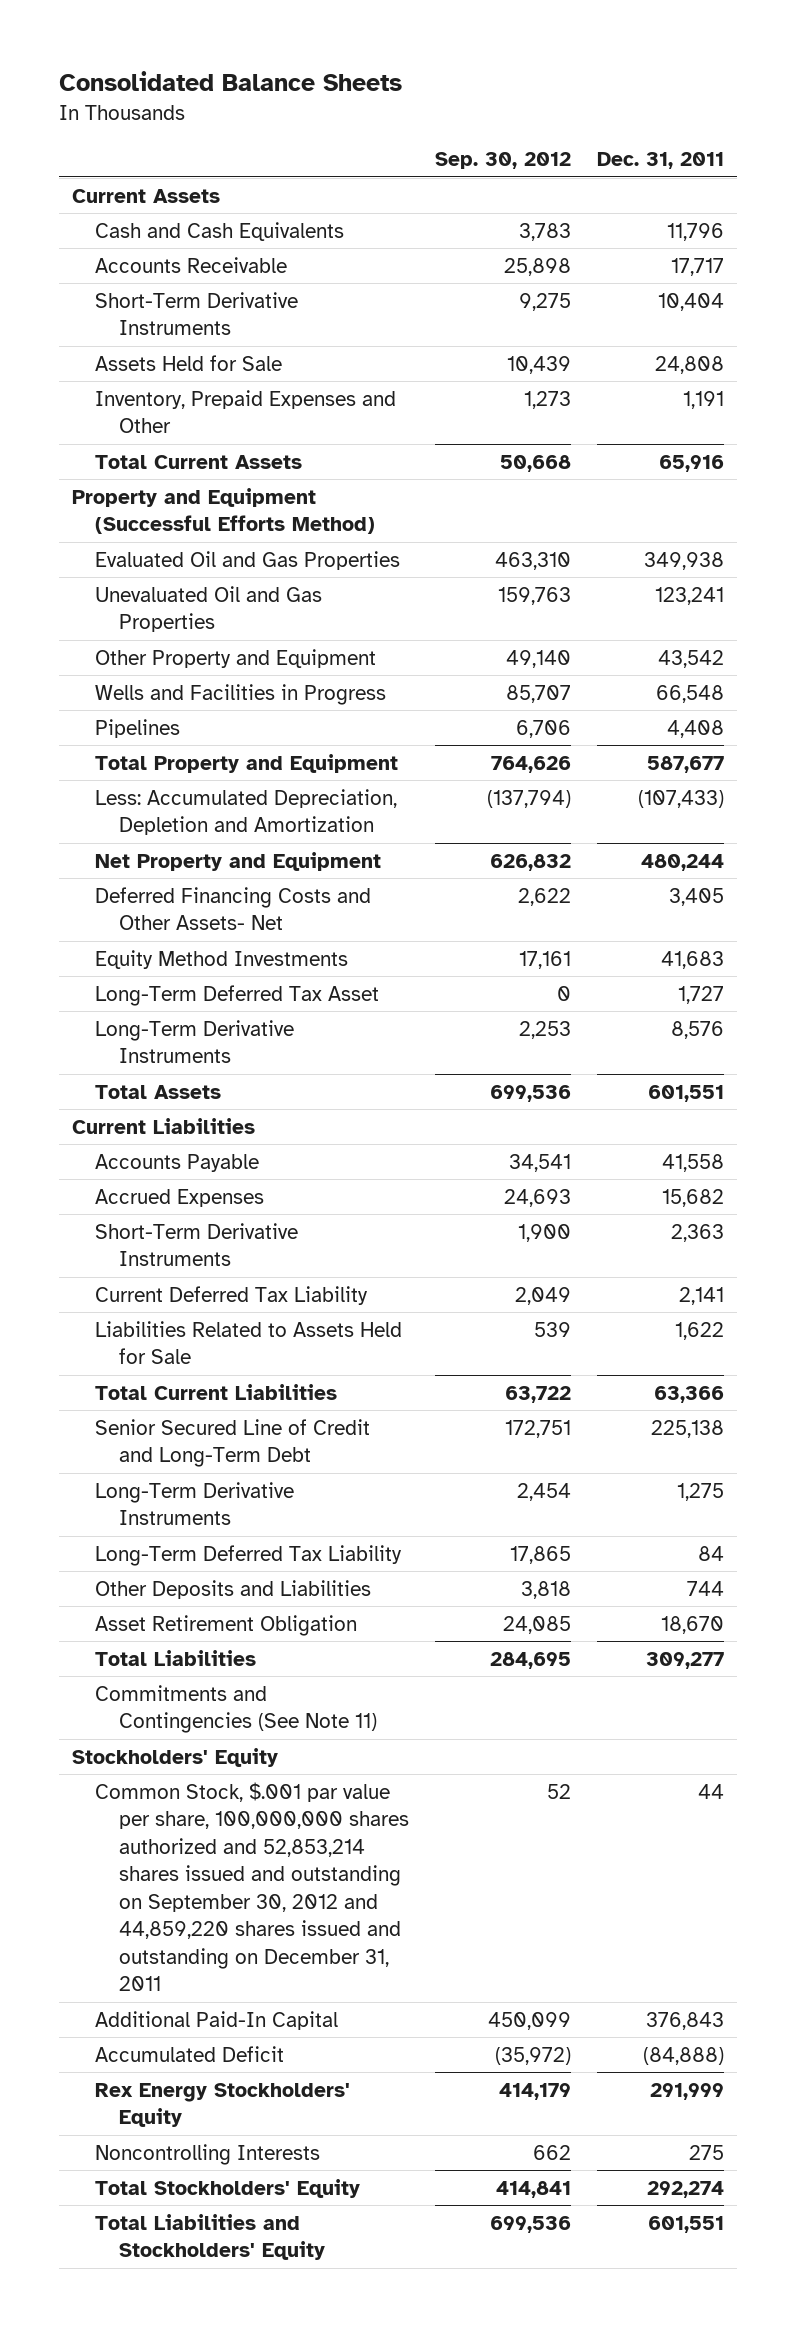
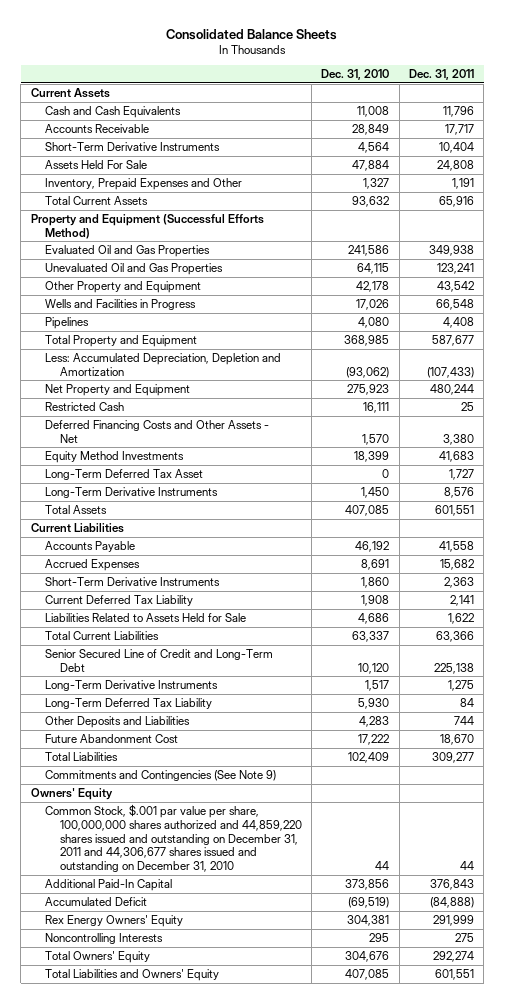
[434,152,571,170] Sep. 30, 2012 -> none
none -> [321,68,390,80] Dec. 31, 2010
[95,354,283,371] Assets Held for Sale -> [45,159,148,169] Assets Held For Sale
none -> [45,401,125,411] Restricted Cash
[95,886,372,931] Deferred Financing Costs and Other Assets- Net -> [45,419,270,443] Deferred Financing Costs and Other Assets - Net
[669,887,725,906] 3,405 -> [443,433,475,445] 3,380
[95,1614,358,1636] Asset Retirement Obligation -> [45,733,179,743] Future Abandonment Cost
[71,1747,278,1767] Stockholders' Equity -> none
[95,1684,377,1734] Commitments and Contingencies (See Note 11) -> [45,769,277,781] Commitments and Contingencies (See Note 9)
none -> [30,787,113,800] Owners' Equity
[95,1781,409,1992] Common Stock, $.001 par value per share, 100,000,000 shares authorized and 52,853,214 shares issued and outstanding on September 30, 2012 and 44,859,220 shares issued and outstanding on December 31, 2011 -> [45,803,302,873] Common Stock, $.001 par value per share, 100,000,000 shares authorized and 44,859,220 shares issued and outstanding on December 31, 2011 and 44,306,677 shares issued and outstanding on December 31, 2010
[95,2082,351,2128] Rex Energy Stockholders' Equity -> [45,914,184,927] Rex Energy Owners' Equity
[95,2178,361,2198] Total Stockholders' Equity -> [45,950,151,963] Total Owners' Equity
[95,2213,325,2261] Total Liabilities and Stockholders' Equity -> [45,968,220,981] Total Liabilities and Owners' Equity

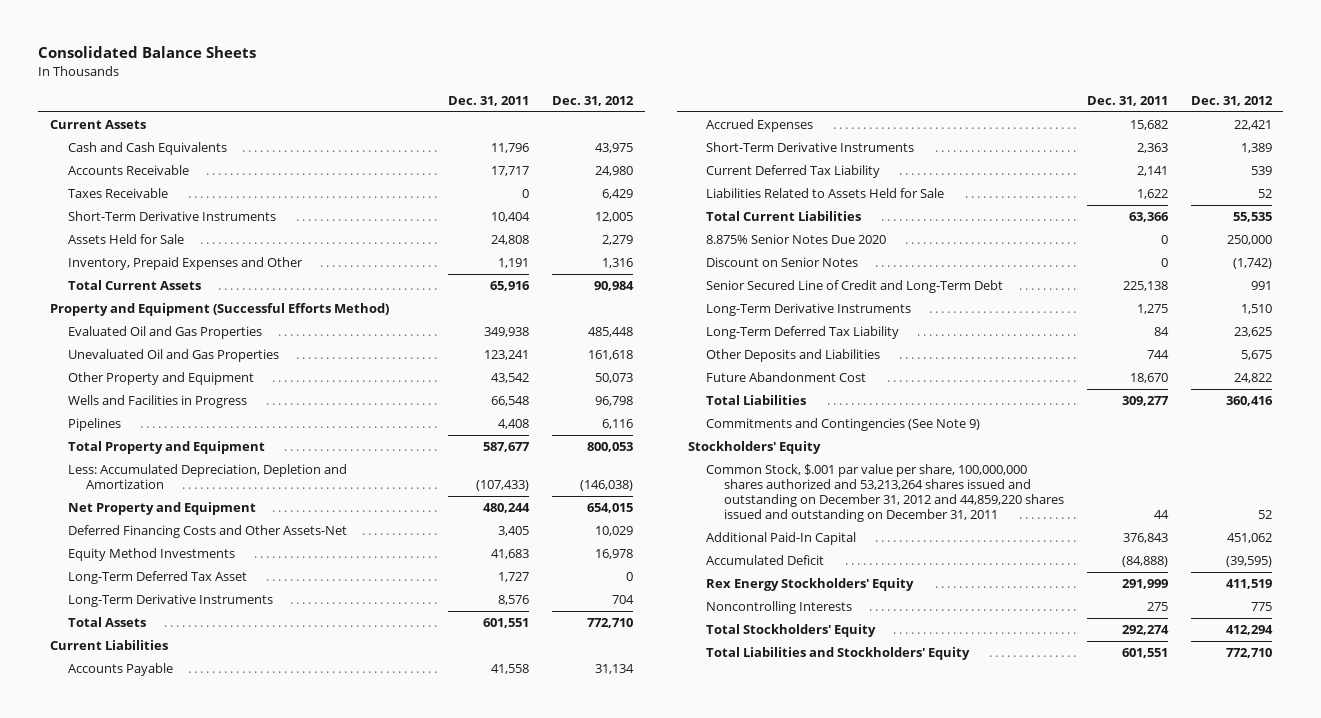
[321,68,390,80] Dec. 31, 2010 -> none
none -> [552,95,635,106] Dec. 31, 2012
none -> [67,188,168,199] Taxes Receivable
[45,159,148,169] Assets Held For Sale -> [67,234,184,245] Assets Held for Sale
[45,401,125,411] Restricted Cash -> none
[45,419,270,443] Deferred Financing Costs and Other Assets - Net -> [67,525,347,539] Deferred Financing Costs and Other Assets-Net
[443,433,475,445] 3,380 -> [498,526,530,537] 3,405
none -> [706,234,887,245] 8.875% Senior Notes Due 2020
none -> [706,257,859,268] Discount on Senior Notes
[30,787,113,800] Owners' Equity -> none
none -> [688,441,822,455] Stockholders' Equity
[45,803,302,873] Common Stock, $.001 par value per share, 100,000,000 shares authorized and 44,859,220 shares issued and outstanding on December 31, 2011 and 44,306,677 shares issued and outstanding on December 31, 2010 -> [706,464,1065,522] Common Stock, $.001 par value per share, 100,000,000 shares authorized and 53,213,264 shares issued and outstanding on December 31, 2012 and 44,859,220 shares issued and outstanding on December 31, 2011
[45,914,184,927] Rex Energy Owners' Equity -> [706,578,915,592] Rex Energy Stockholders' Equity
[45,950,151,963] Total Owners' Equity -> [706,624,877,638] Total Stockholders' Equity
[45,968,220,981] Total Liabilities and Owners' Equity -> [706,647,971,661] Total Liabilities and Stockholders' Equity

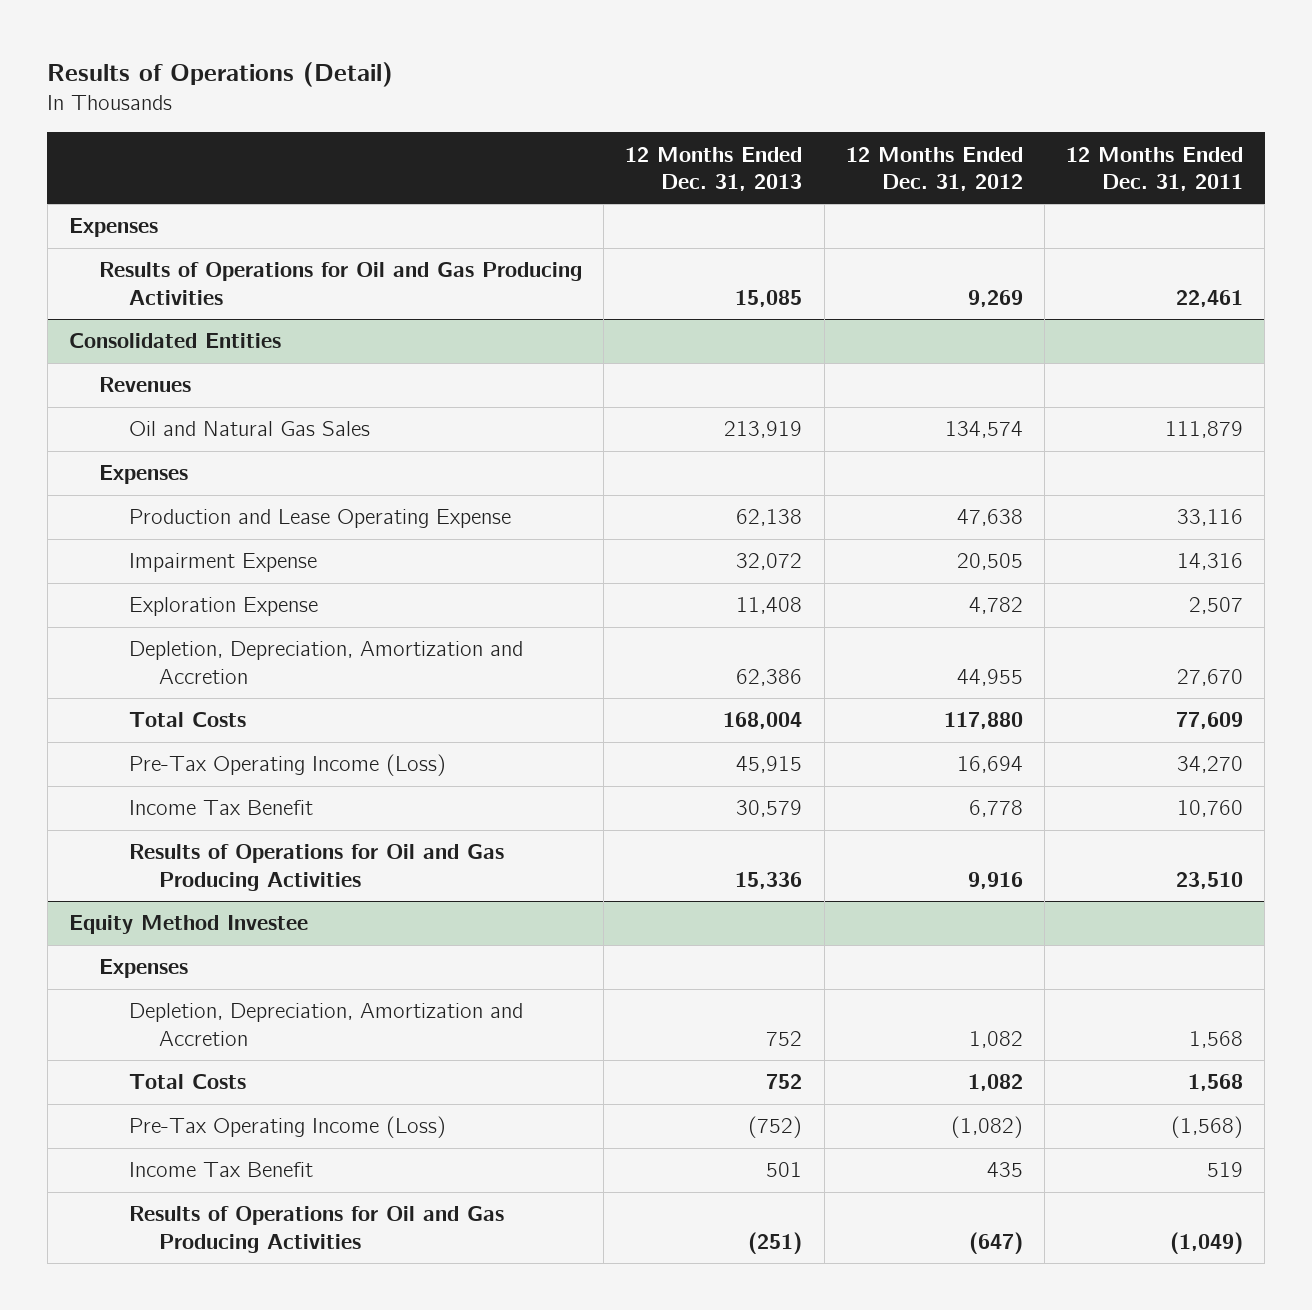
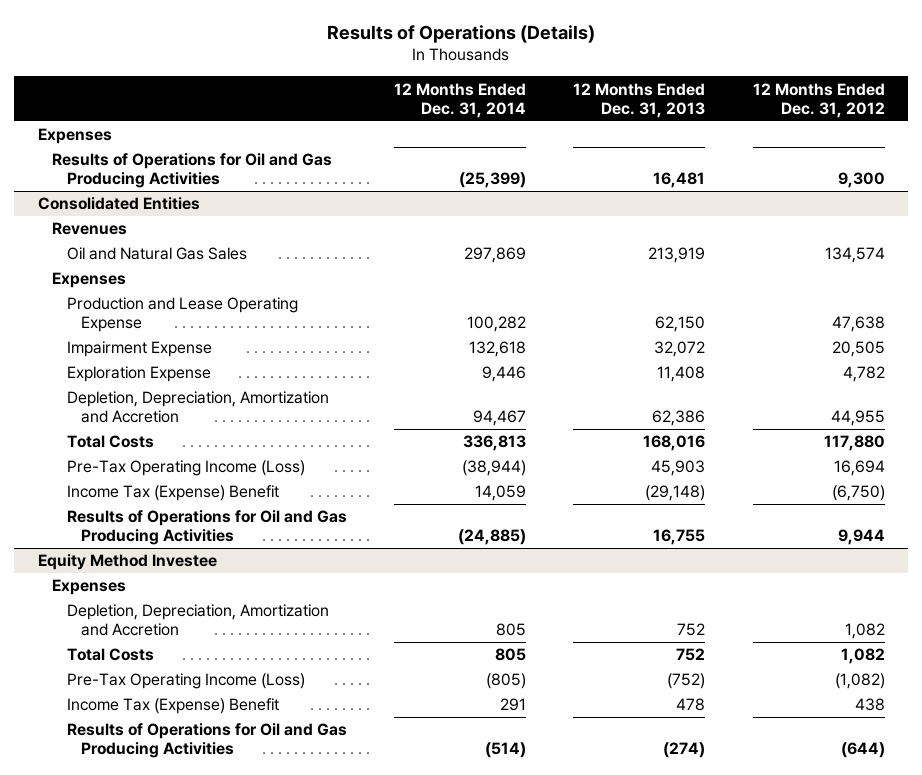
[47,62,394,88] Results of Operations (Detail) -> [327,24,596,43] Results of Operations (Details)
[1066,146,1244,191] 12 Months Ended Dec. 31, 2011 -> none
none -> [394,82,527,118] 12 Months Ended Dec. 31, 2014
[735,289,803,307] 15,085 -> [653,172,706,189] 16,481
[967,289,1023,307] 9,269 -> [837,172,885,189] 9,300
[736,509,803,527] 62,138 -> [655,316,706,333] 62,150
[723,712,803,730] 168,004 -> [643,435,706,452] 168,016
[736,756,803,774] 45,915 -> [651,460,706,477] 45,903
[128,800,313,816] Income Tax Benefit -> [66,485,279,502] Income Tax (Expense) Benefit
[736,800,803,818] 30,579 -> [645,485,706,502] (29,148)
[968,800,1023,818] 6,778 -> [831,485,885,502] (6,750)
[735,871,803,889] 15,336 -> [653,529,706,546] 16,755
[967,871,1023,889] 9,916 -> [837,529,885,546] 9,944
[128,1162,313,1178] Income Tax Benefit -> [66,698,279,715] Income Tax (Expense) Benefit
[766,1162,803,1178] 501 -> [676,698,706,712] 478
[986,1162,1023,1178] 435 -> [854,698,885,712] 438
[748,1231,803,1254] (251) -> [663,742,706,759] (274)
[968,1231,1023,1254] (647) -> [840,742,885,759] (644)

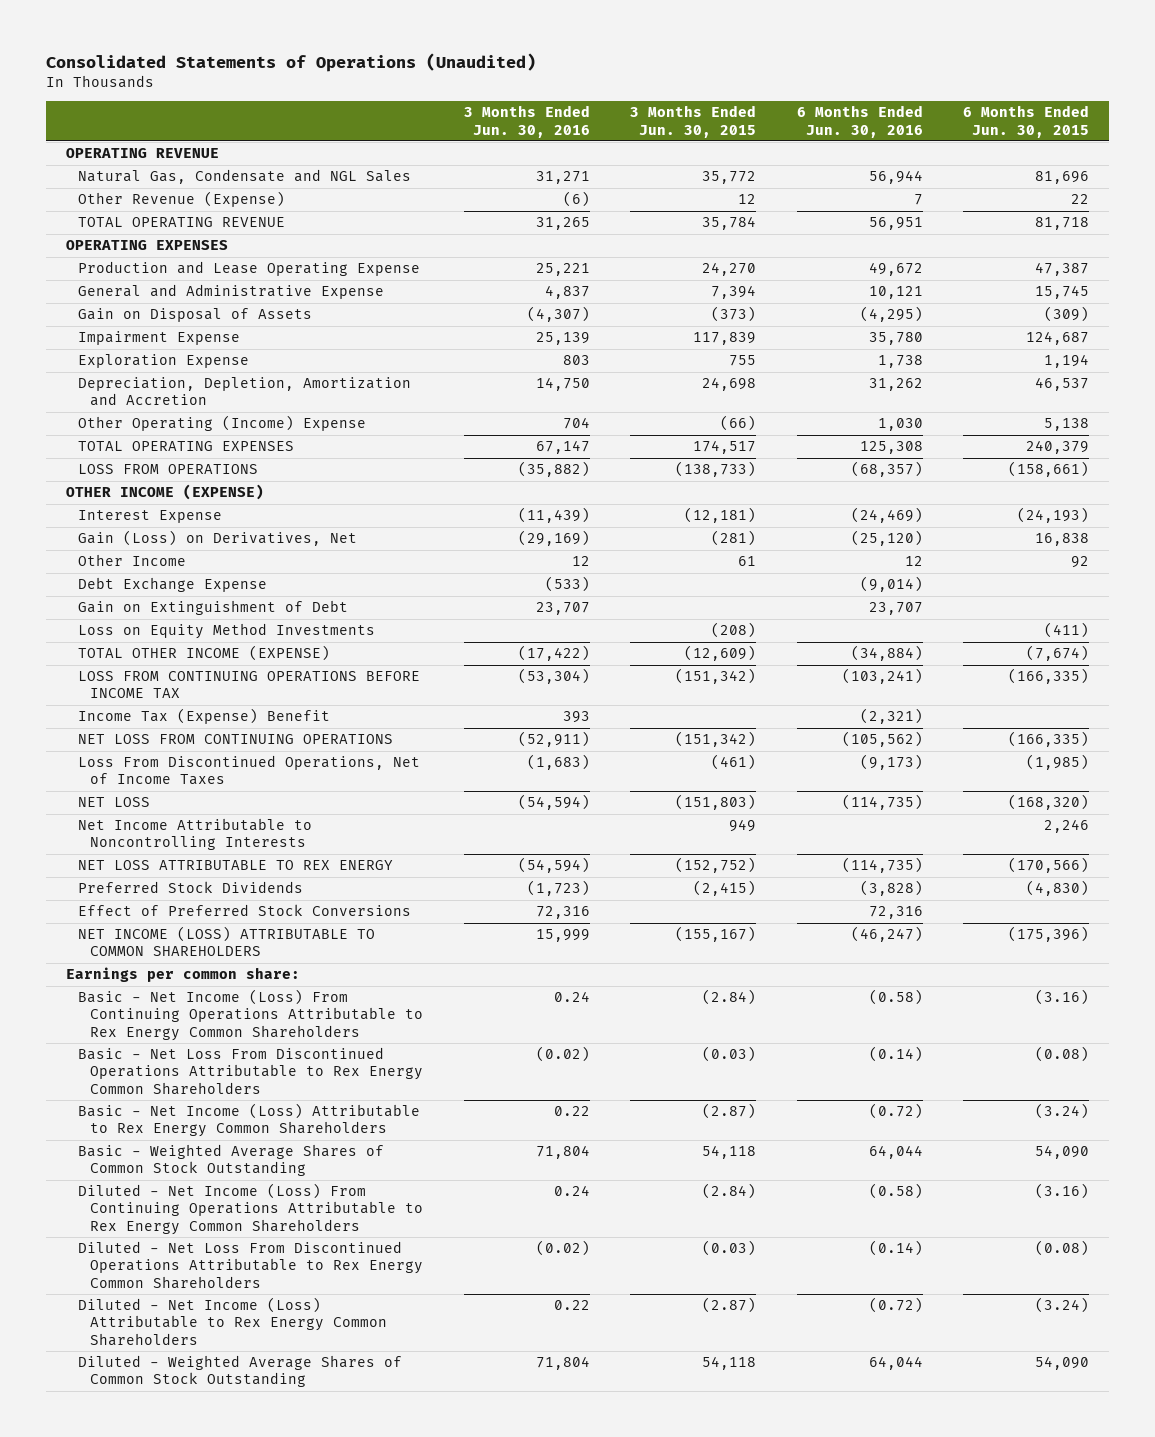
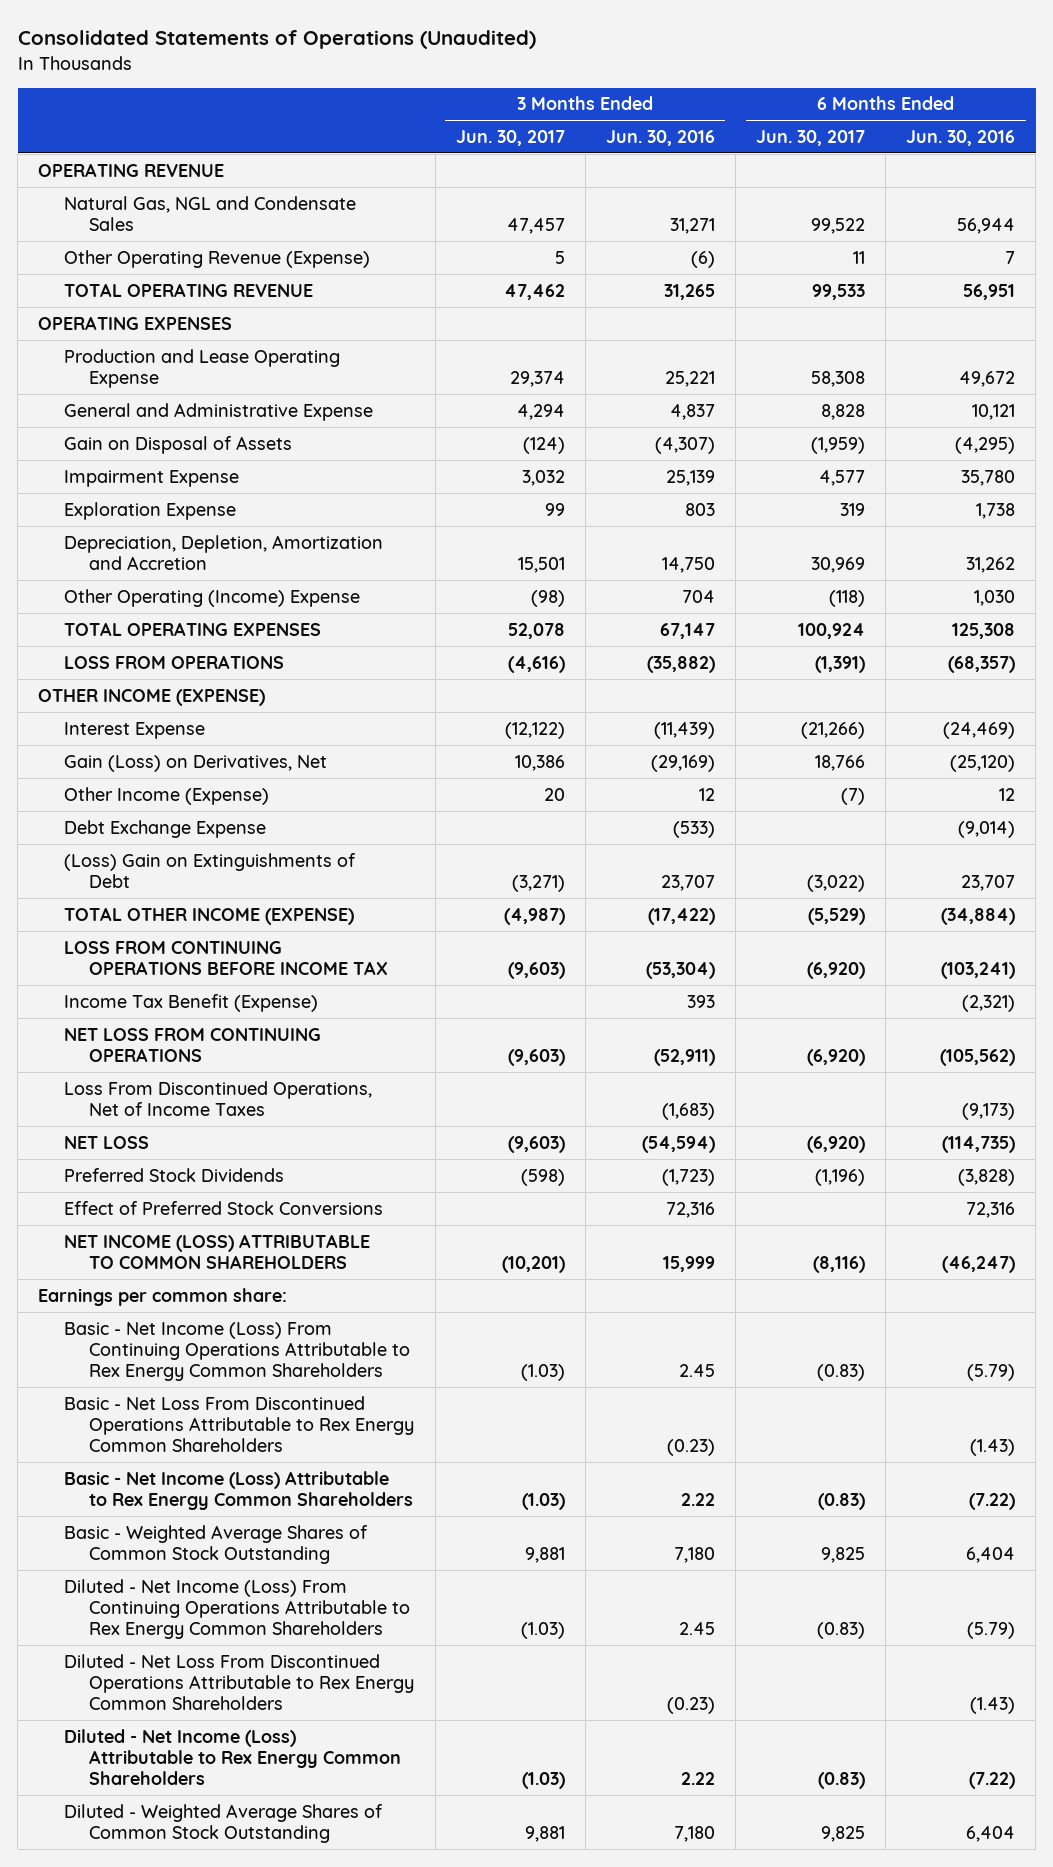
[630,105,757,138] 3 Months Ended Jun. 30, 2015 -> none
[962,105,1089,138] 6 Months Ended Jun. 30, 2015 -> none
none -> [455,129,565,146] Jun. 30, 2017
none -> [756,129,866,146] Jun. 30, 2017
[78,169,412,185] Natural Gas, Condensate and NGL Sales -> [63,195,356,232] Natural Gas, NGL and Condensate Sales
[78,191,286,208] Other Revenue (Expense) -> [63,249,370,268] Other Operating Revenue (Expense)
[78,554,187,567] Other Income -> [63,786,269,805] Other Income (Expense)
[78,623,376,640] Loss on Equity Method Investments -> none
[78,600,349,616] Gain on Extinguishment of Debt -> [63,852,356,889] (Loss) Gain on Extinguishments of Debt
[78,708,331,725] Income Tax (Expense) Benefit -> [63,993,318,1012] Income Tax Benefit (Expense)
[78,818,313,851] Net Income Attributable to Noncontrolling Interests -> none
[78,860,394,871] NET LOSS ATTRIBUTABLE TO REX ENERGY -> none
[553,991,590,1003] 0.24 -> [678,1364,715,1378] 2.45
[868,989,923,1006] (0.58) -> [967,1364,1016,1382] (5.79)
[535,1046,590,1063] (0.02) -> [666,1439,715,1457] (0.23)
[868,1046,923,1063] (0.14) -> [970,1439,1016,1457] (1.43)
[553,1106,590,1117] 0.22 -> [680,1493,715,1507] 2.22
[868,1103,923,1120] (0.72) -> [969,1493,1016,1511] (7.22)
[535,1145,590,1160] 71,804 -> [673,1547,715,1564] 7,180
[868,1145,923,1160] 64,044 -> [966,1547,1016,1564] 6,404
[553,1185,590,1197] 0.24 -> [678,1622,715,1636] 2.45
[868,1183,923,1200] (0.58) -> [967,1622,1016,1640] (5.79)
[535,1240,590,1257] (0.02) -> [666,1697,715,1715] (0.23)
[868,1240,923,1257] (0.14) -> [970,1697,1016,1715] (1.43)
[553,1300,590,1311] 0.22 -> [680,1772,715,1786] 2.22
[868,1297,923,1314] (0.72) -> [969,1772,1016,1790] (7.22)
[535,1356,590,1371] 71,804 -> [673,1826,715,1843] 7,180
[868,1356,923,1371] 64,044 -> [966,1826,1016,1843] 6,404

